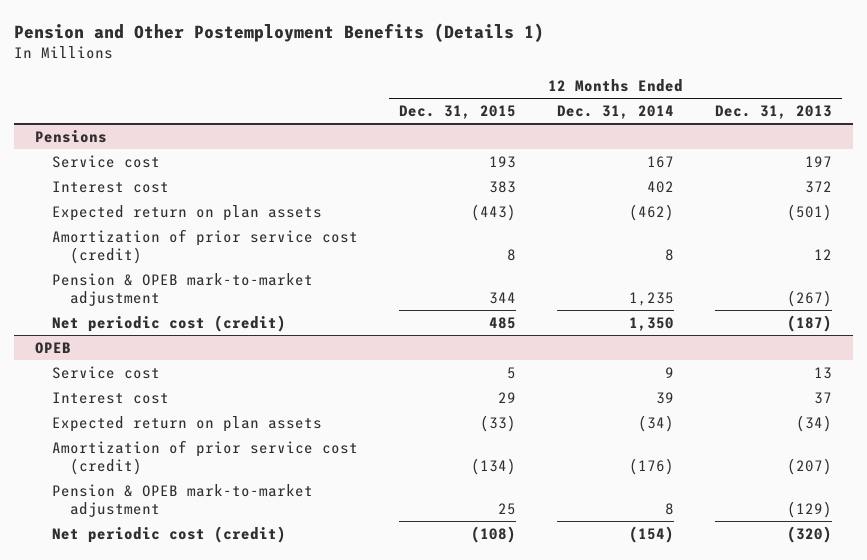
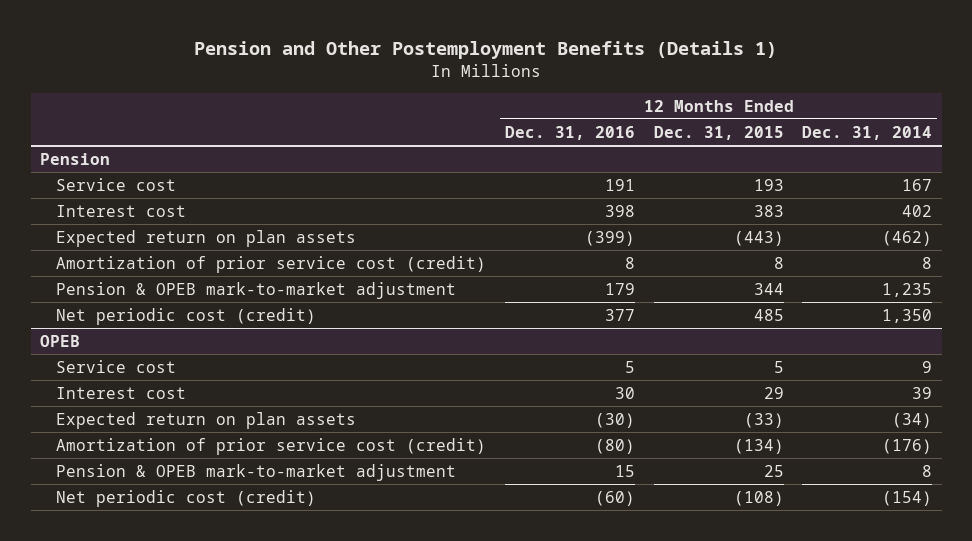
[715,105,833,120] Dec. 31, 2013 -> none
none -> [504,125,635,140] Dec. 31, 2016
[34,129,107,143] Pensions -> [39,152,110,165] Pension

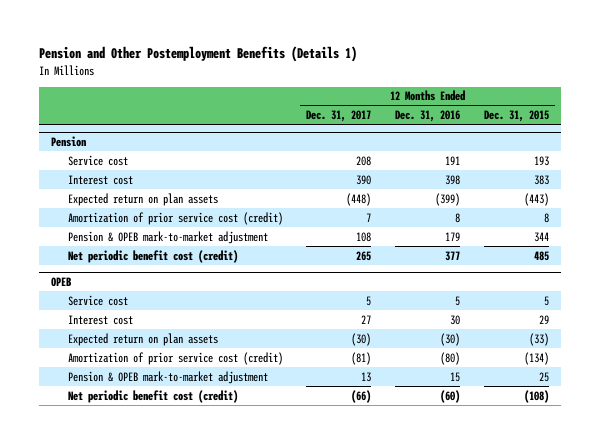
[802,125,933,140] Dec. 31, 2014 -> none
none -> [306,110,372,123] Dec. 31, 2017
[55,307,316,325] Net periodic cost (credit) -> [67,249,238,263] Net periodic benefit cost (credit)
[55,489,316,507] Net periodic cost (credit) -> [67,389,238,403] Net periodic benefit cost (credit)

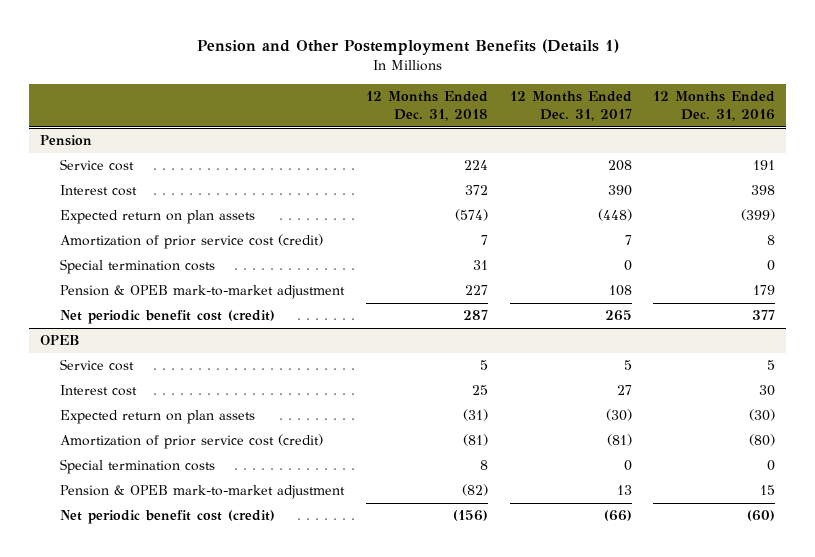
[484,110,550,123] Dec. 31, 2015 -> none
none -> [365,90,488,121] 12 Months Ended Dec. 31, 2018
none -> [60,259,216,275] Special termination costs
none -> [60,459,216,475] Special termination costs

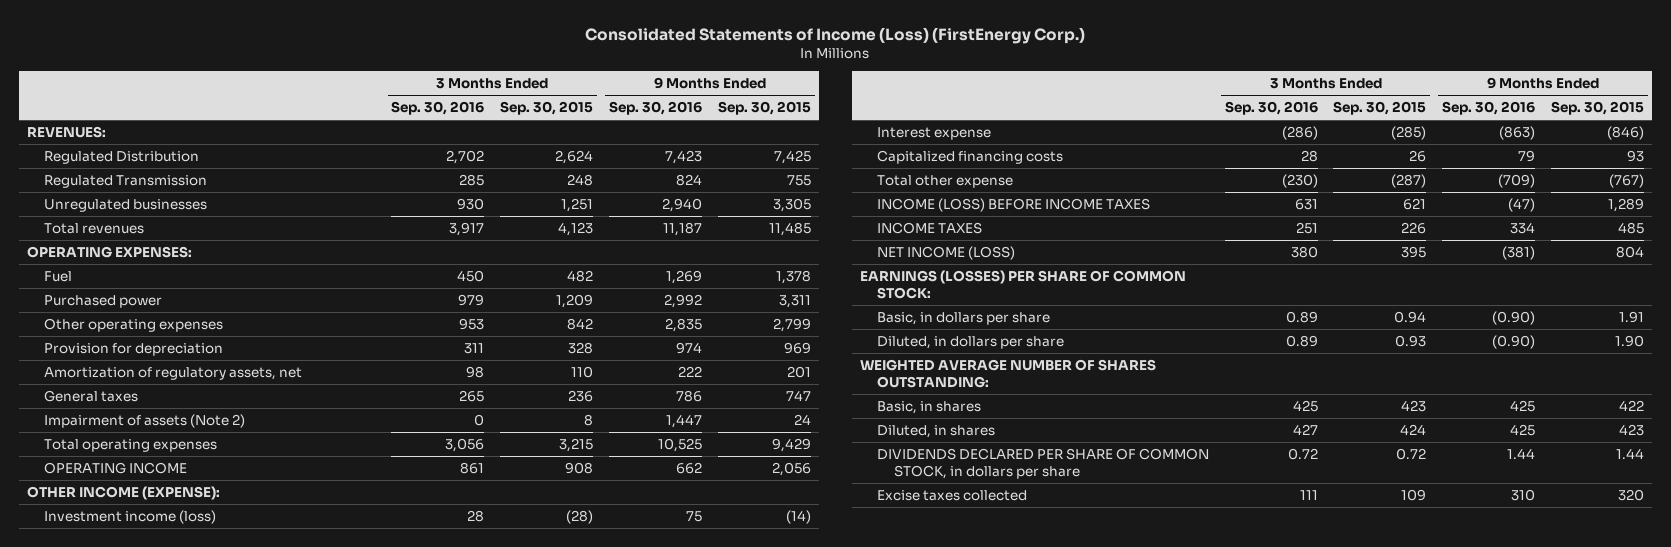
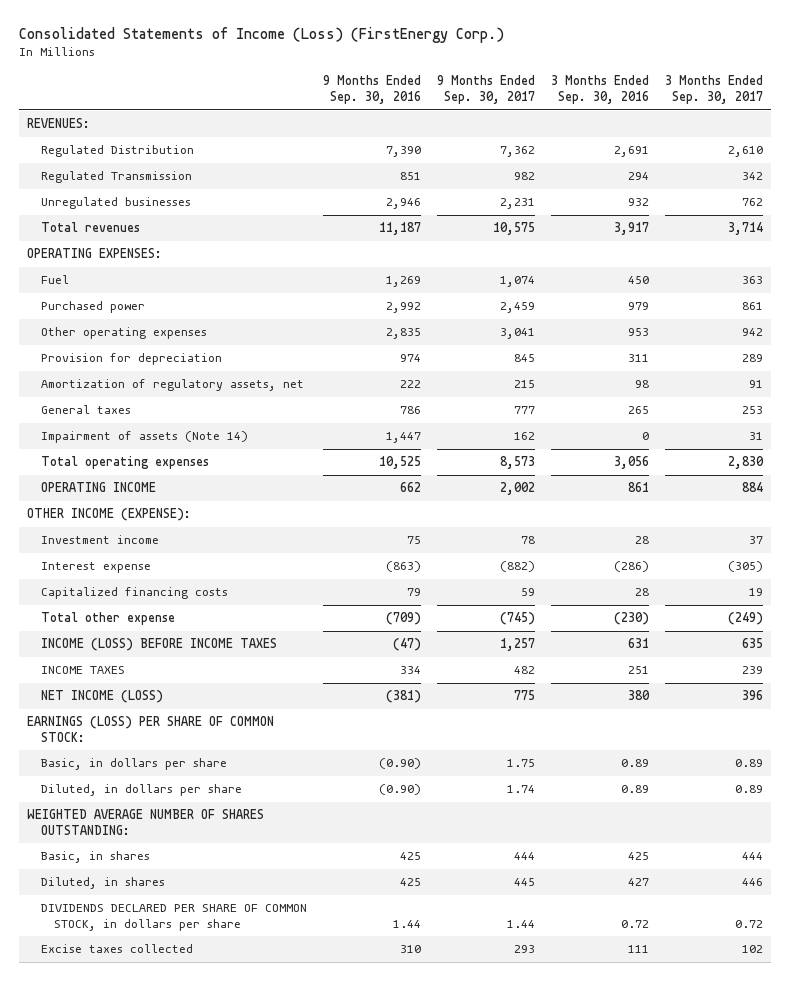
[500,101,594,116] Sep. 30, 2015 -> none
[717,101,811,116] Sep. 30, 2015 -> none
none -> [437,75,536,105] 9 Months Ended Sep. 30, 2017
none -> [665,75,764,105] 3 Months Ended Sep. 30, 2017
[446,149,485,164] 2,702 -> [614,146,650,158] 2,691
[664,149,702,164] 7,423 -> [385,146,421,158] 7,390
[459,173,485,186] 285 -> [628,172,650,181] 294
[675,173,702,186] 824 -> [399,172,421,181] 851
[457,197,485,210] 930 -> [628,198,650,207] 932
[661,197,702,212] 2,940 -> [385,198,421,210] 2,946
[43,413,245,428] Impairment of assets (Note 2) -> [40,431,248,444] Impairment of assets (Note 14)
[43,509,216,524] Investment income (loss) -> [40,535,159,545] Investment income
[860,269,1187,300] EARNINGS (LOSSES) PER SHARE OF COMMON STOCK: -> [27,716,275,743] EARNINGS (LOSS) PER SHARE OF COMMON STOCK:

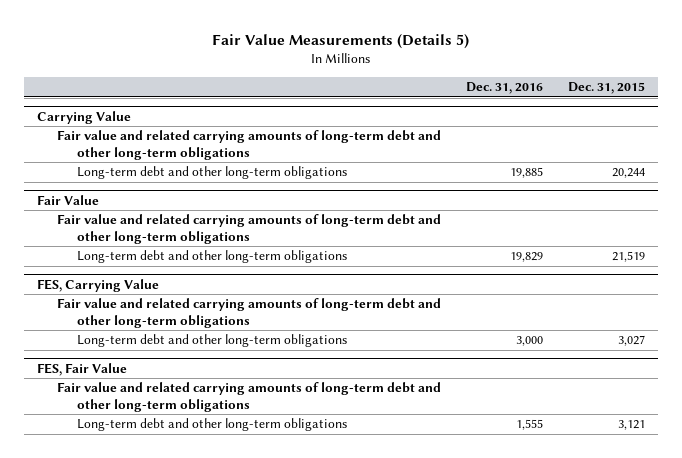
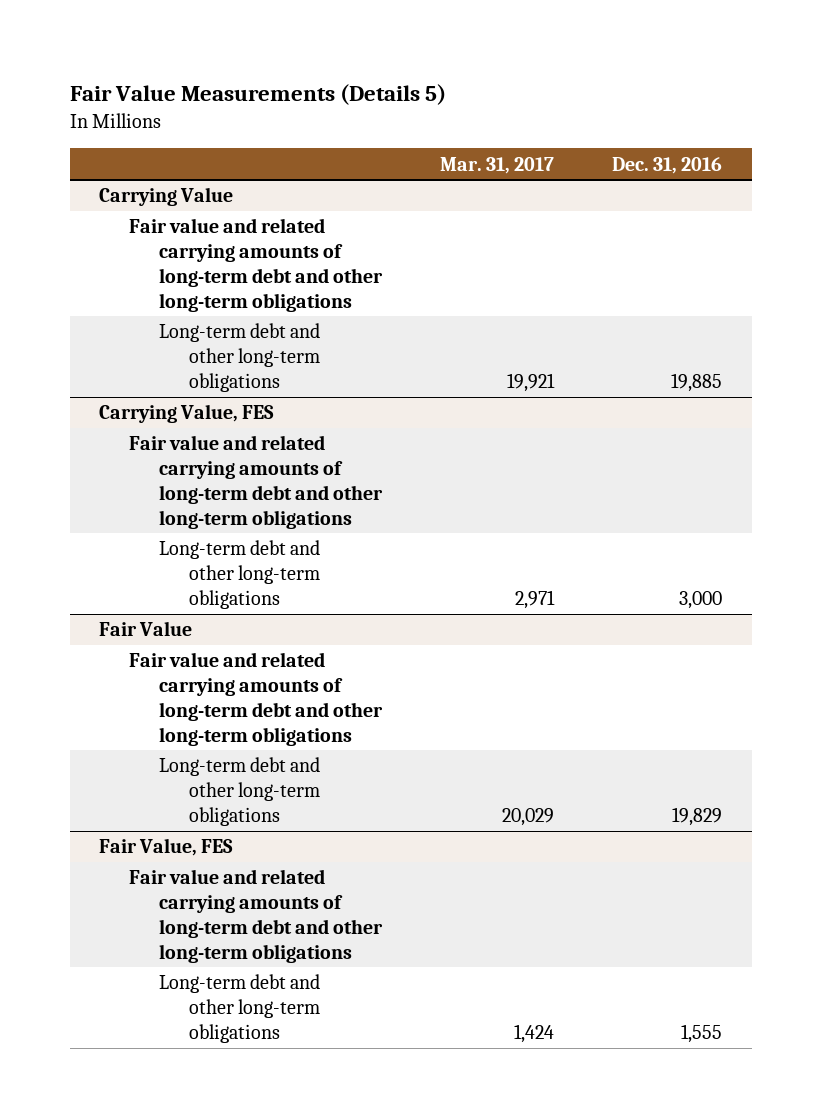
[568,82,646,95] Dec. 31, 2015 -> none
none -> [440,156,555,174] Mar. 31, 2017
none -> [99,404,275,424] Carrying Value, FES
none -> [128,435,383,529] Fair value and related carrying amounts of long-term debt and other long-term obligations
none -> [158,540,320,609] Long-term debt and other long-term obligations
[36,278,159,292] FES, Carrying Value -> none
[56,298,441,328] Fair value and related carrying amounts of long-term debt and other long-term obligations -> none
[77,334,348,348] Long-term debt and other long-term obligations -> none
[36,362,127,376] FES, Fair Value -> [99,838,234,857] Fair Value, FES

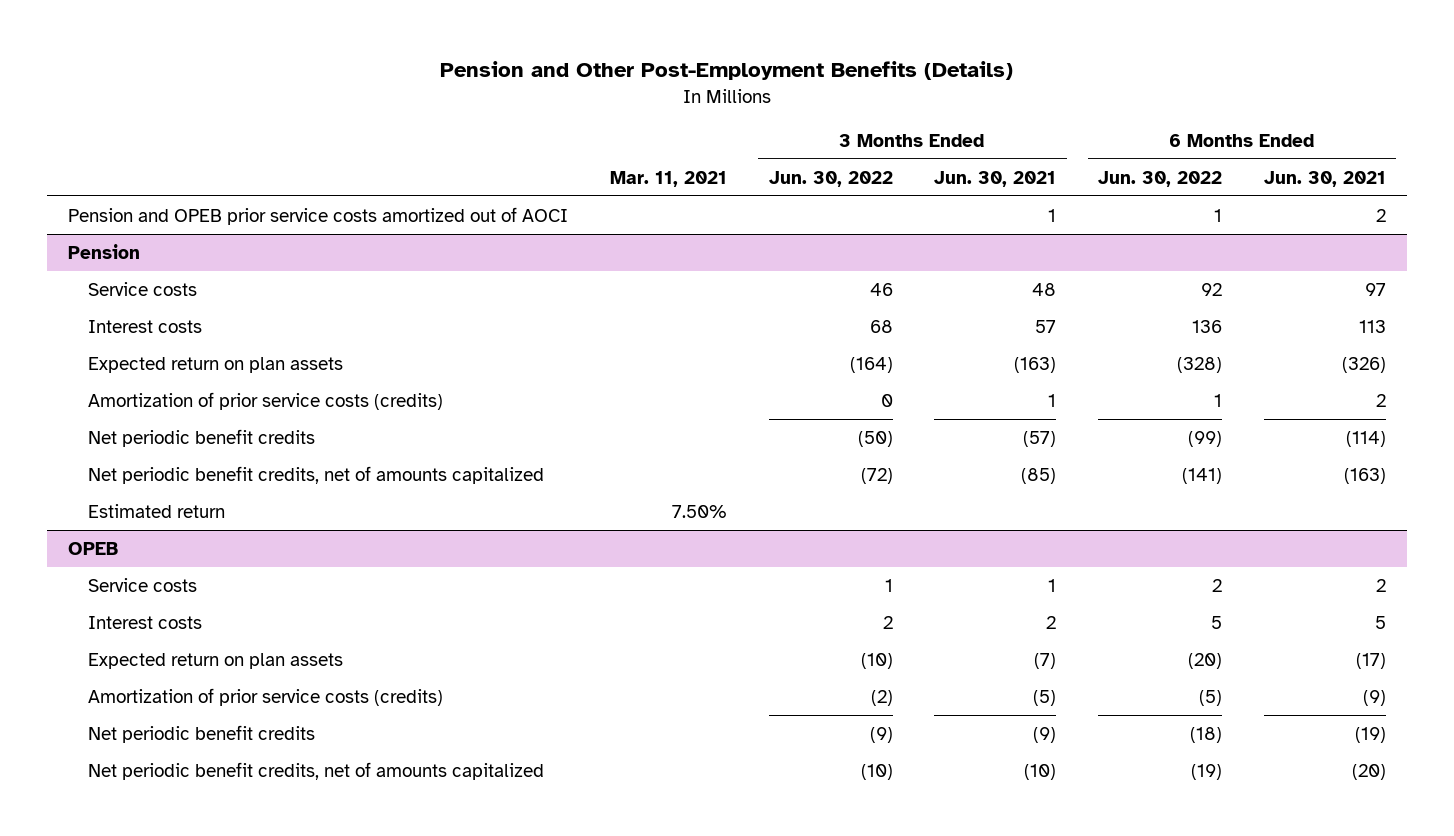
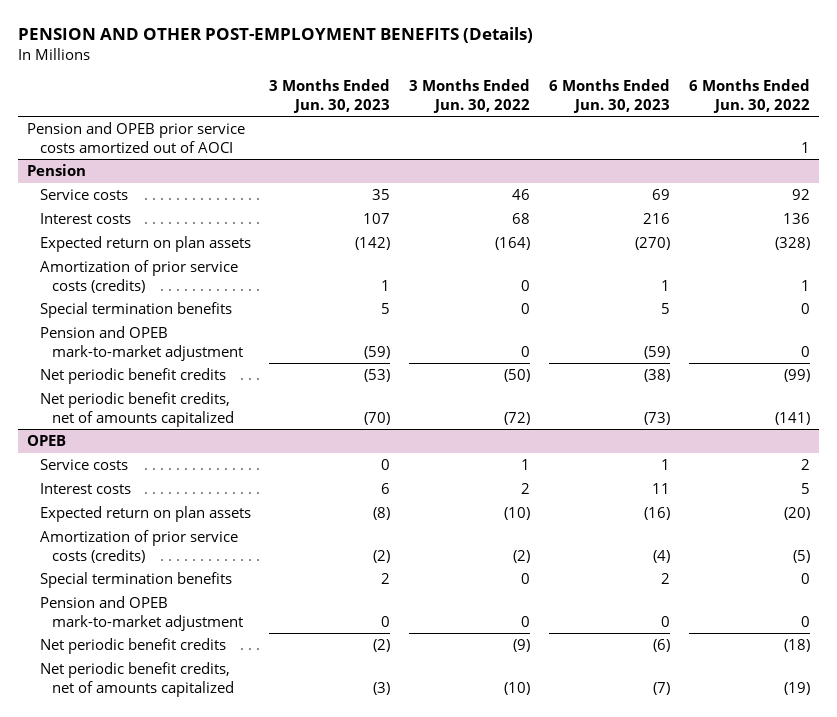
[439,60,1013,80] Pension and Other Post-Employment Benefits (Details) -> [17,27,533,44] PENSION AND OTHER POST-EMPLOYMENT BENEFITS (Details)
[609,170,727,187] Mar. 11, 2021 -> none
[934,170,1057,187] Jun. 30, 2021 -> none
[1263,170,1386,187] Jun. 30, 2021 -> none
none -> [269,79,391,113] 3 Months Ended Jun. 30, 2023
none -> [549,79,671,113] 6 Months Ended Jun. 30, 2023
none -> [39,301,232,318] Special termination benefits
none -> [39,325,244,361] Pension and OPEB mark-to-market adjustment
[88,504,226,519] Estimated return -> none
none -> [39,571,232,588] Special termination benefits
none -> [39,595,244,631] Pension and OPEB mark-to-market adjustment

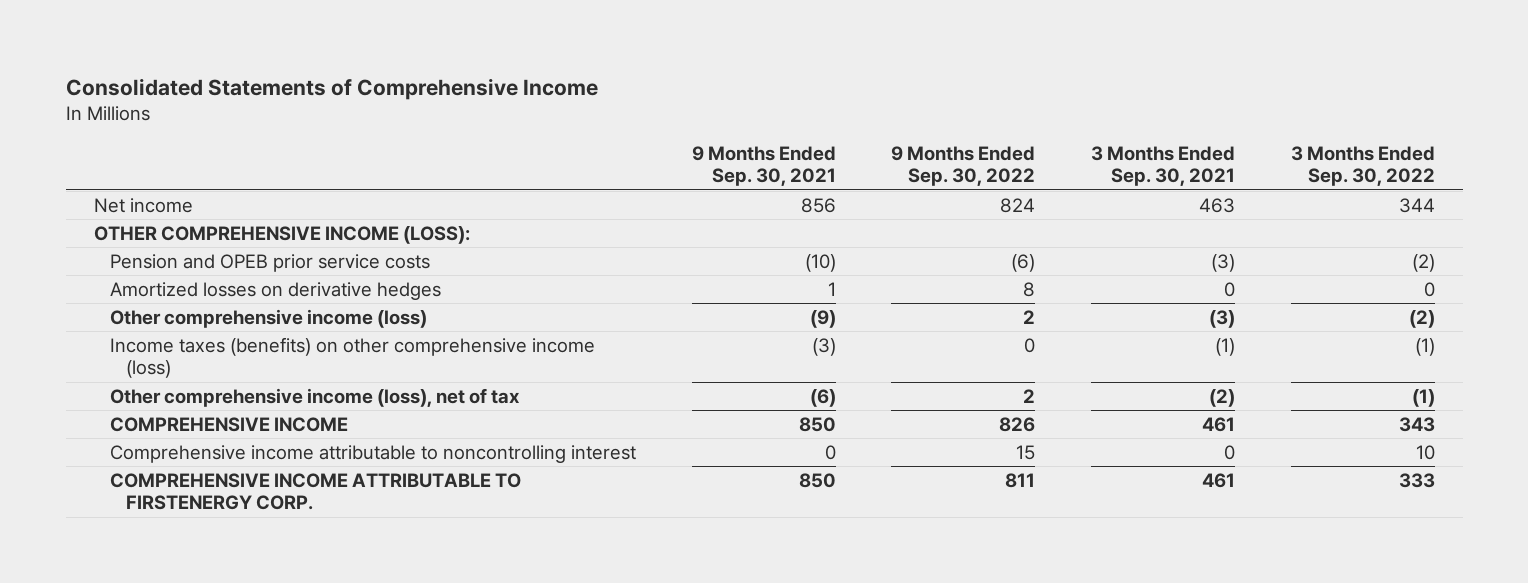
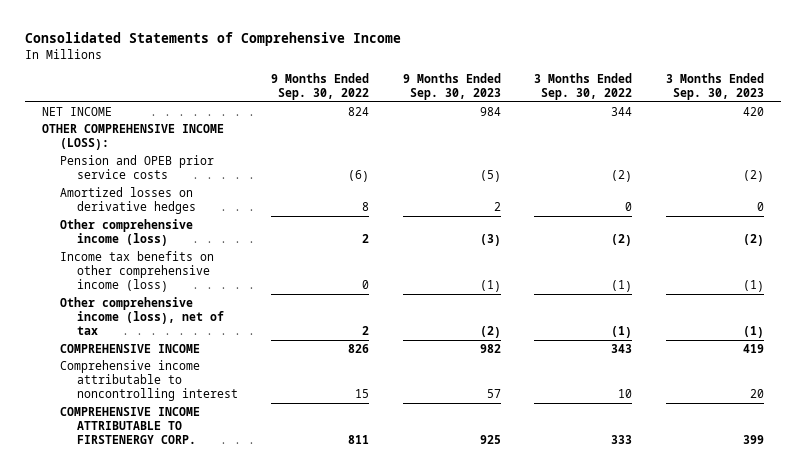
[691,145,836,187] 9 Months Ended Sep. 30, 2021 -> none
[1090,145,1235,187] 3 Months Ended Sep. 30, 2021 -> none
none -> [402,72,501,101] 9 Months Ended Sep. 30, 2023
none -> [665,72,764,101] 3 Months Ended Sep. 30, 2023
[93,197,193,213] Net income -> [42,106,113,116] NET INCOME
[109,336,595,379] Income taxes (benefits) on other comprehensive income (loss) -> [59,250,214,293] Income tax benefits on other comprehensive income (loss)

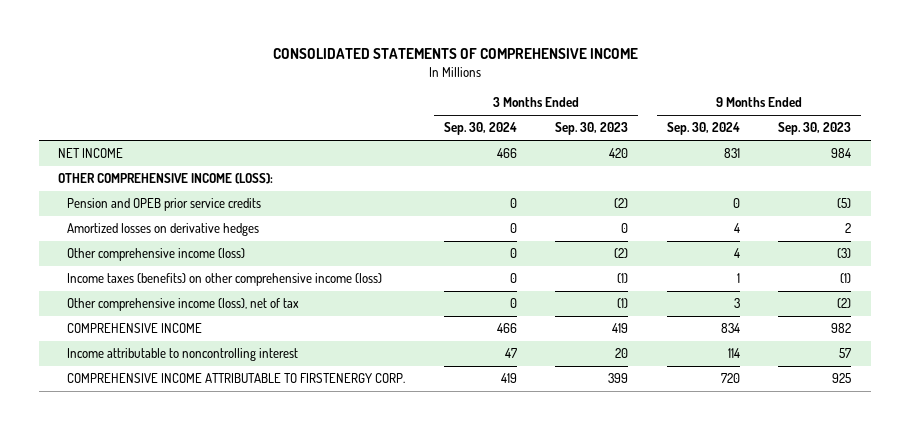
[25,32,402,47] Consolidated Statements of Comprehensive Income -> [272,48,638,60] CONSOLIDATED STATEMENTS OF COMPREHENSIVE INCOME
[271,72,370,101] 9 Months Ended Sep. 30, 2022 -> none
[534,72,633,101] 3 Months Ended Sep. 30, 2022 -> none
none -> [443,122,517,136] Sep. 30, 2024
none -> [666,122,740,136] Sep. 30, 2024
[59,154,214,179] Pension and OPEB prior service costs -> [67,198,262,212] Pension and OPEB prior service credits
[59,250,214,293] Income tax benefits on other comprehensive income (loss) -> [67,273,383,287] Income taxes (benefits) on other comprehensive income (loss)
[59,359,238,402] Comprehensive income attributable to noncontrolling interest -> [67,348,299,362] Income attributable to noncontrolling interest

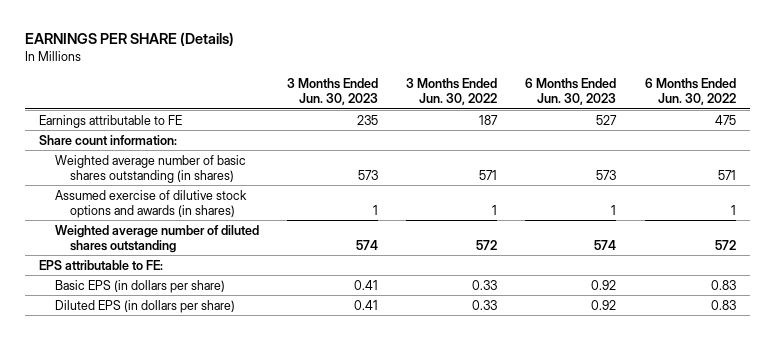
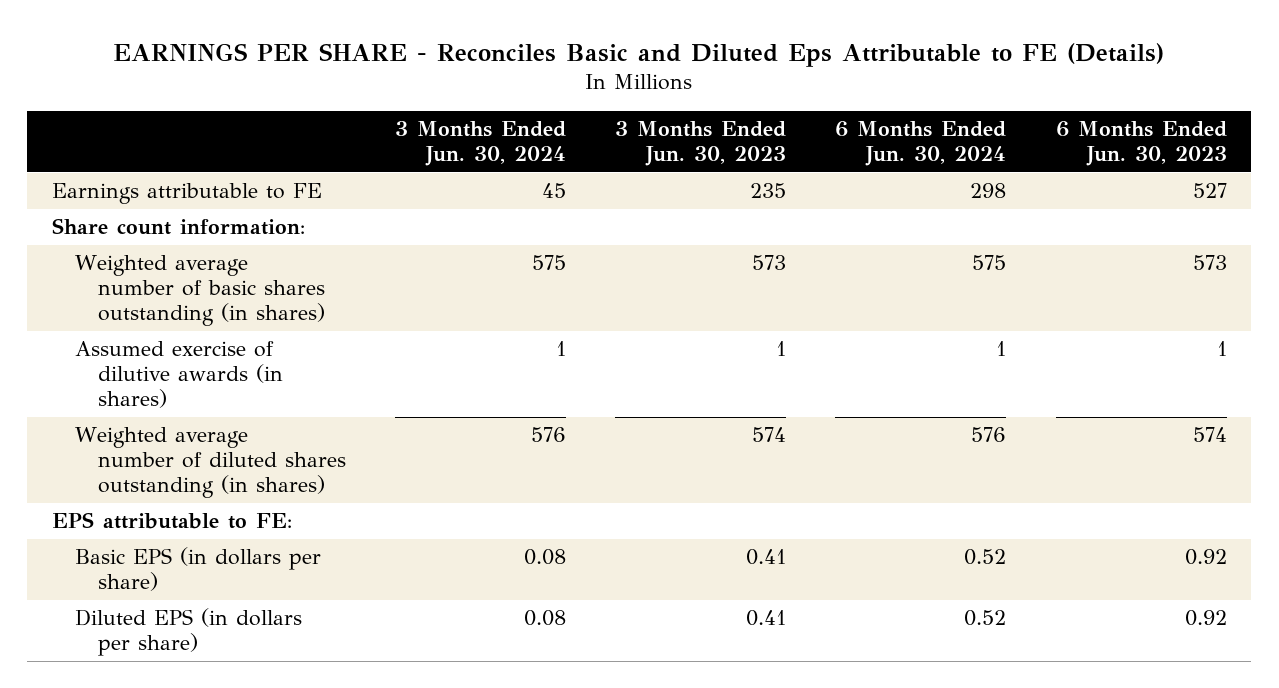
[24,32,234,47] EARNINGS PER SHARE (Details) -> [113,42,1165,67] EARNINGS PER SHARE - Reconciles Basic and Diluted Eps Attributable to FE (Details)
[406,78,498,105] 3 Months Ended Jun. 30, 2022 -> none
[644,78,736,105] 6 Months Ended Jun. 30, 2022 -> none
none -> [394,121,566,167] 3 Months Ended Jun. 30, 2024
none -> [835,121,1007,167] 6 Months Ended Jun. 30, 2024
[54,189,247,218] Assumed exercise of dilutive stock options and awards (in shares) -> [74,341,283,409] Assumed exercise of dilutive awards (in shares)
[54,224,259,253] Weighted average number of diluted shares outstanding -> [74,427,346,499] Weighted average number of diluted shares outstanding (in shares)

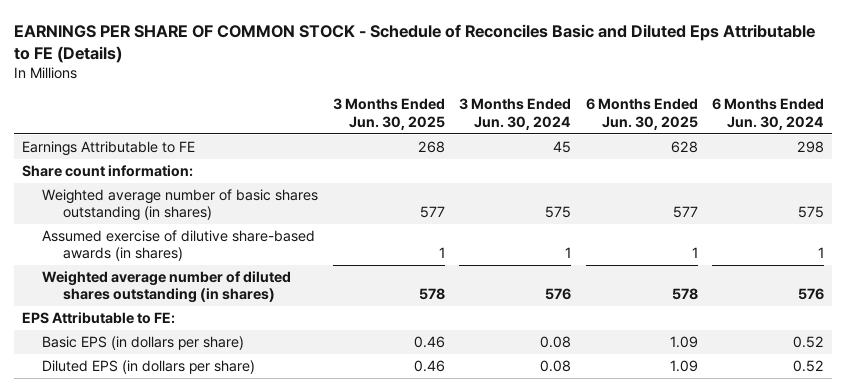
[113,42,1165,67] EARNINGS PER SHARE - Reconciles Basic and Diluted Eps Attributable to FE (Details) -> [14,23,816,63] EARNINGS PER SHARE OF COMMON STOCK - Schedule of Reconciles Basic and Diluted Eps Attributable to FE (Details)
[615,121,787,167] 3 Months Ended Jun. 30, 2023 -> none
[1055,121,1227,167] 6 Months Ended Jun. 30, 2023 -> none
none -> [332,98,445,130] 3 Months Ended Jun. 30, 2025
none -> [585,98,698,130] 6 Months Ended Jun. 30, 2025
[52,183,323,205] Earnings attributable to FE -> [21,141,195,157] Earnings Attributable to FE
[74,341,283,409] Assumed exercise of dilutive awards (in shares) -> [42,230,316,262] Assumed exercise of dilutive share-based awards (in shares)
[52,512,293,530] EPS attributable to FE: -> [21,312,175,325] EPS Attributable to FE:

